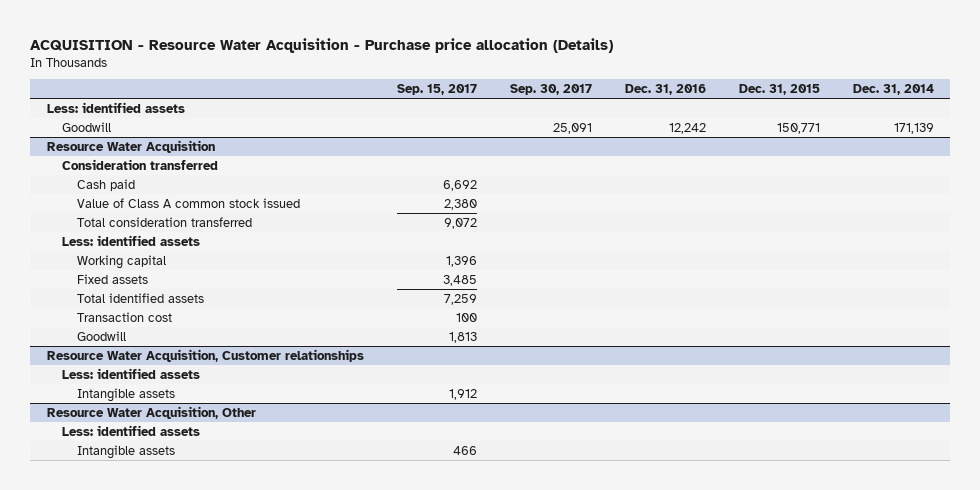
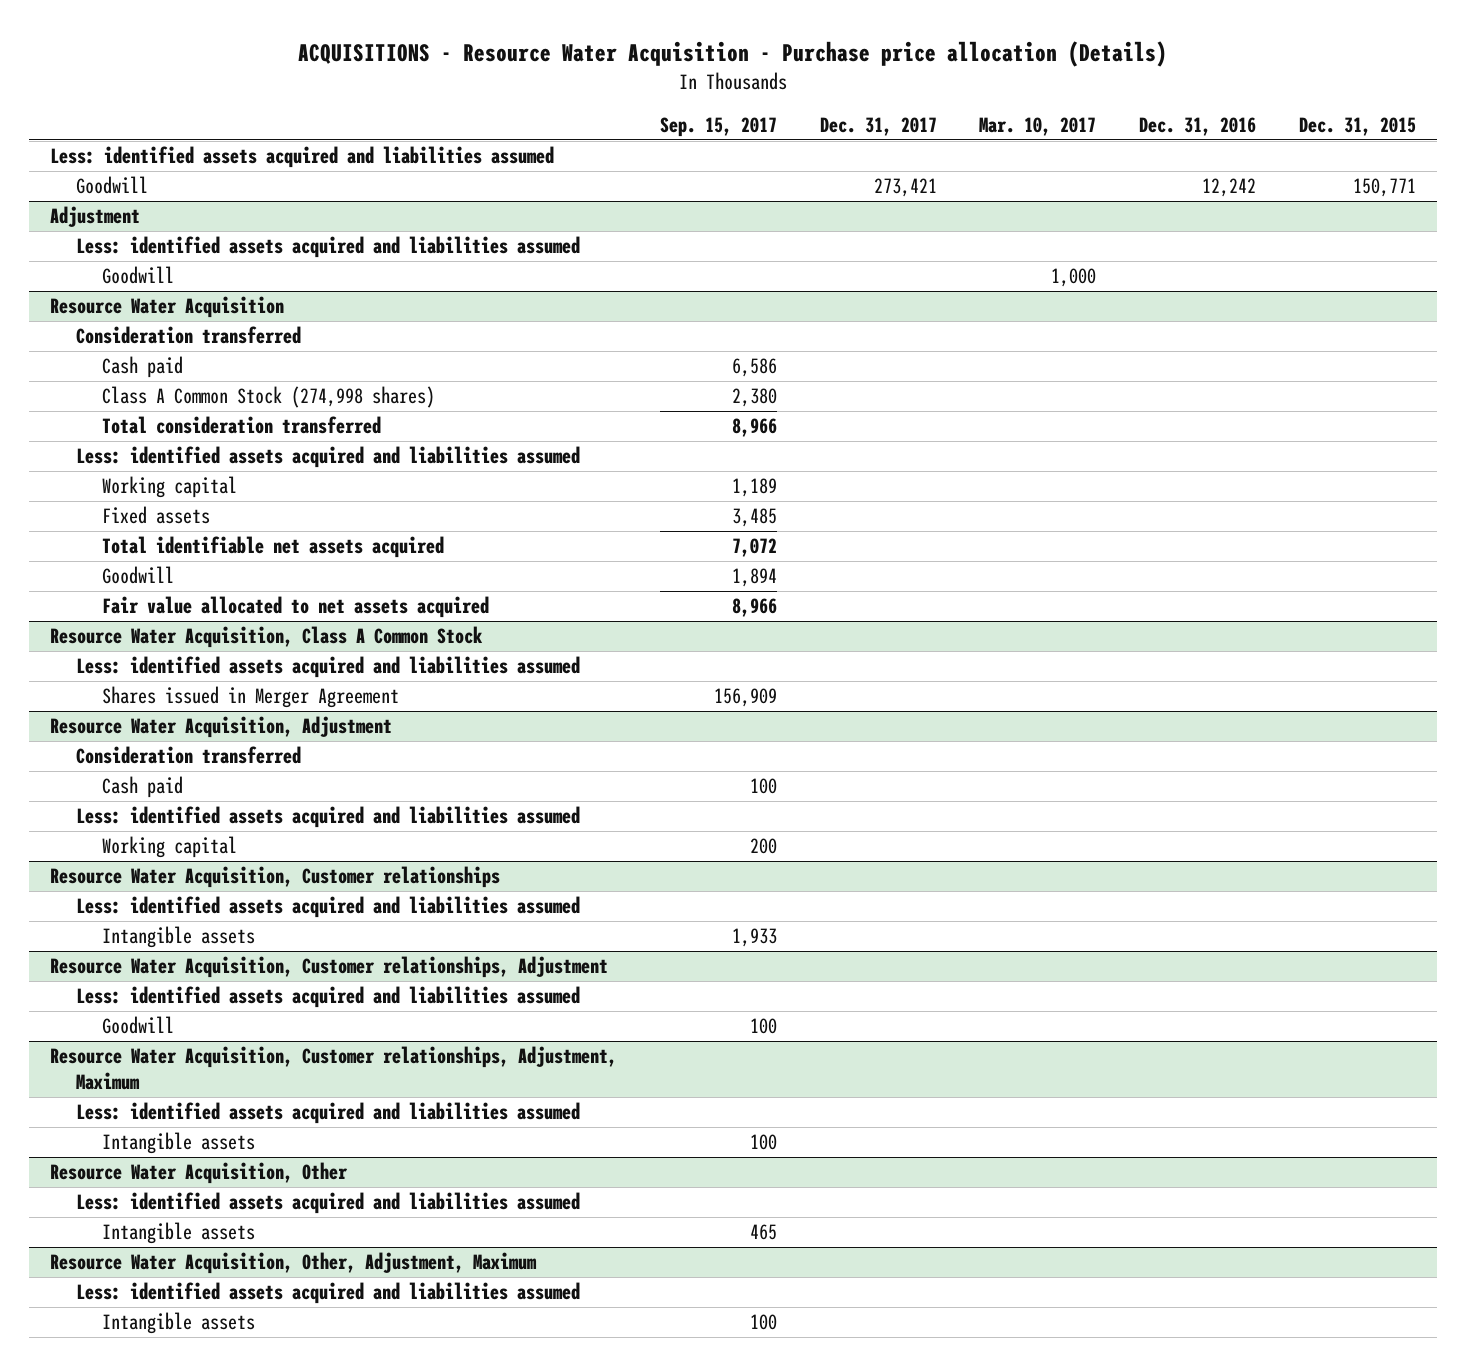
[29,37,613,53] ACQUISITION - Resource Water Acquisition - Purchase price allocation (Details) -> [297,40,1167,67] ACQUISITIONS - Resource Water Acquisition - Purchase price allocation (Details)
[509,83,592,95] Sep. 30, 2017 -> none
[852,83,934,95] Dec. 31, 2014 -> none
none -> [819,116,937,136] Dec. 31, 2017
none -> [979,116,1097,136] Mar. 10, 2017
[46,101,185,113] Less: identified assets -> [49,146,554,169] Less: identified assets acquired and liabilities assumed
none -> [49,206,140,228] Adjustment
none -> [75,236,580,259] Less: identified assets acquired and liabilities assumed
none -> [101,266,174,285] Goodwill
[442,179,477,191] 6,692 -> [731,358,777,378] 6,586
[77,197,301,208] Value of Class A common stock issued -> [101,386,435,409] Class A Common Stock (274,998 shares)
[443,217,477,229] 9,072 -> [731,418,777,438] 8,966
[61,234,200,246] Less: identified assets -> [75,446,580,469] Less: identified assets acquired and liabilities assumed
[445,255,477,267] 1,396 -> [731,478,777,498] 1,189
[77,311,173,322] Transaction cost -> none
[77,292,205,303] Total identified assets -> [101,536,444,559] Total identifiable net assets acquired
[443,293,477,305] 7,259 -> [731,538,777,558] 7,072
[448,331,477,343] 1,813 -> [731,568,777,588] 1,894
none -> [101,596,489,619] Fair value allocated to net assets acquired
none -> [49,626,483,649] Resource Water Acquisition, Class A Common Stock
none -> [75,656,580,679] Less: identified assets acquired and liabilities assumed
none -> [101,686,399,709] Shares issued in Merger Agreement
none -> [49,716,392,739] Resource Water Acquisition, Adjustment
none -> [75,746,301,765] Consideration transferred
none -> [101,776,183,799] Cash paid
none -> [75,806,580,829] Less: identified assets acquired and liabilities assumed
none -> [101,836,237,859] Working capital
[61,367,200,379] Less: identified assets -> [75,896,580,919] Less: identified assets acquired and liabilities assumed
[448,388,477,400] 1,912 -> [731,928,777,948] 1,933
none -> [49,956,608,979] Resource Water Acquisition, Customer relationships, Adjustment
none -> [75,986,580,1009] Less: identified assets acquired and liabilities assumed
none -> [101,1016,174,1035] Goodwill
none -> [49,1046,617,1090] Resource Water Acquisition, Customer relationships, Adjustment, Maximum
none -> [75,1102,580,1125] Less: identified assets acquired and liabilities assumed
none -> [101,1132,255,1155] Intangible assets
[61,424,200,436] Less: identified assets -> [75,1192,580,1215] Less: identified assets acquired and liabilities assumed
[452,445,477,455] 466 -> [749,1224,777,1241] 465
none -> [49,1252,537,1275] Resource Water Acquisition, Other, Adjustment, Maximum
none -> [75,1282,580,1305] Less: identified assets acquired and liabilities assumed
none -> [101,1312,255,1335] Intangible assets

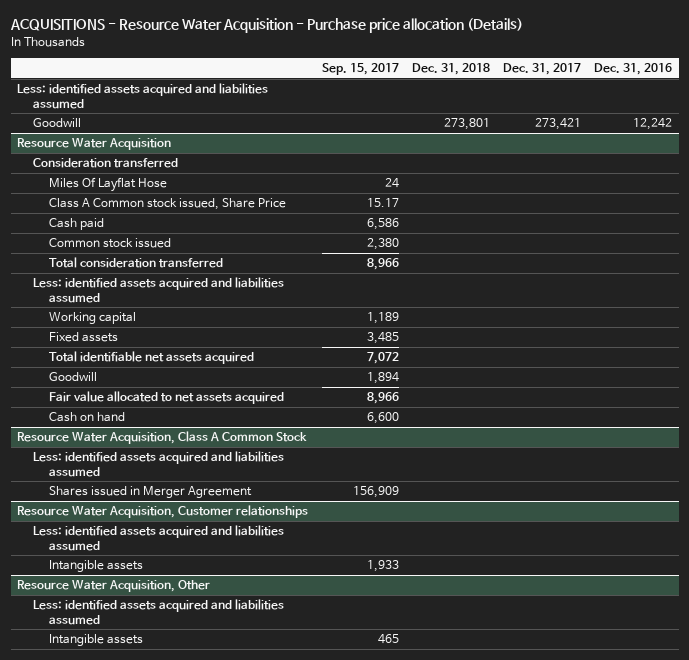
[979,116,1097,136] Mar. 10, 2017 -> none
[1298,116,1416,136] Dec. 31, 2015 -> none
none -> [411,63,490,76] Dec. 31, 2018
[49,206,140,228] Adjustment -> none
[75,236,580,259] Less: identified assets acquired and liabilities assumed -> none
[101,266,174,285] Goodwill -> none
none -> [48,177,167,193] Miles Of Layflat Hose
none -> [48,198,286,211] Class A Common stock issued, Share Price
[101,386,435,409] Class A Common Stock (274,998 shares) -> [48,238,171,249] Common stock issued
none -> [48,412,125,423] Cash on hand
[49,716,392,739] Resource Water Acquisition, Adjustment -> none
[75,746,301,765] Consideration transferred -> none
[101,776,183,799] Cash paid -> none
[75,806,580,829] Less: identified assets acquired and liabilities assumed -> none
[101,836,237,859] Working capital -> none
[49,956,608,979] Resource Water Acquisition, Customer relationships, Adjustment -> none
[75,986,580,1009] Less: identified assets acquired and liabilities assumed -> none
[101,1016,174,1035] Goodwill -> none
[49,1046,617,1090] Resource Water Acquisition, Customer relationships, Adjustment, Maximum -> none
[75,1102,580,1125] Less: identified assets acquired and liabilities assumed -> none
[101,1132,255,1155] Intangible assets -> none
[49,1252,537,1275] Resource Water Acquisition, Other, Adjustment, Maximum -> none
[75,1282,580,1305] Less: identified assets acquired and liabilities assumed -> none
[101,1312,255,1335] Intangible assets -> none

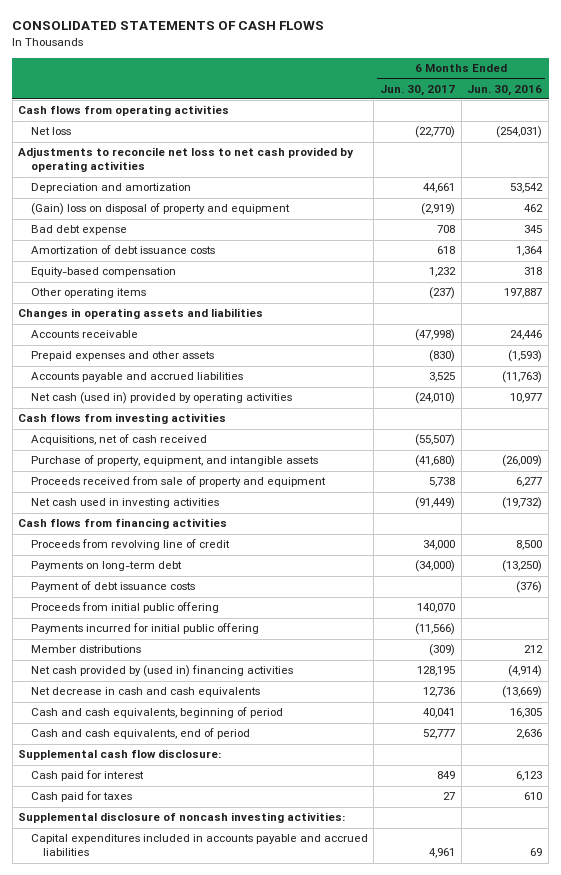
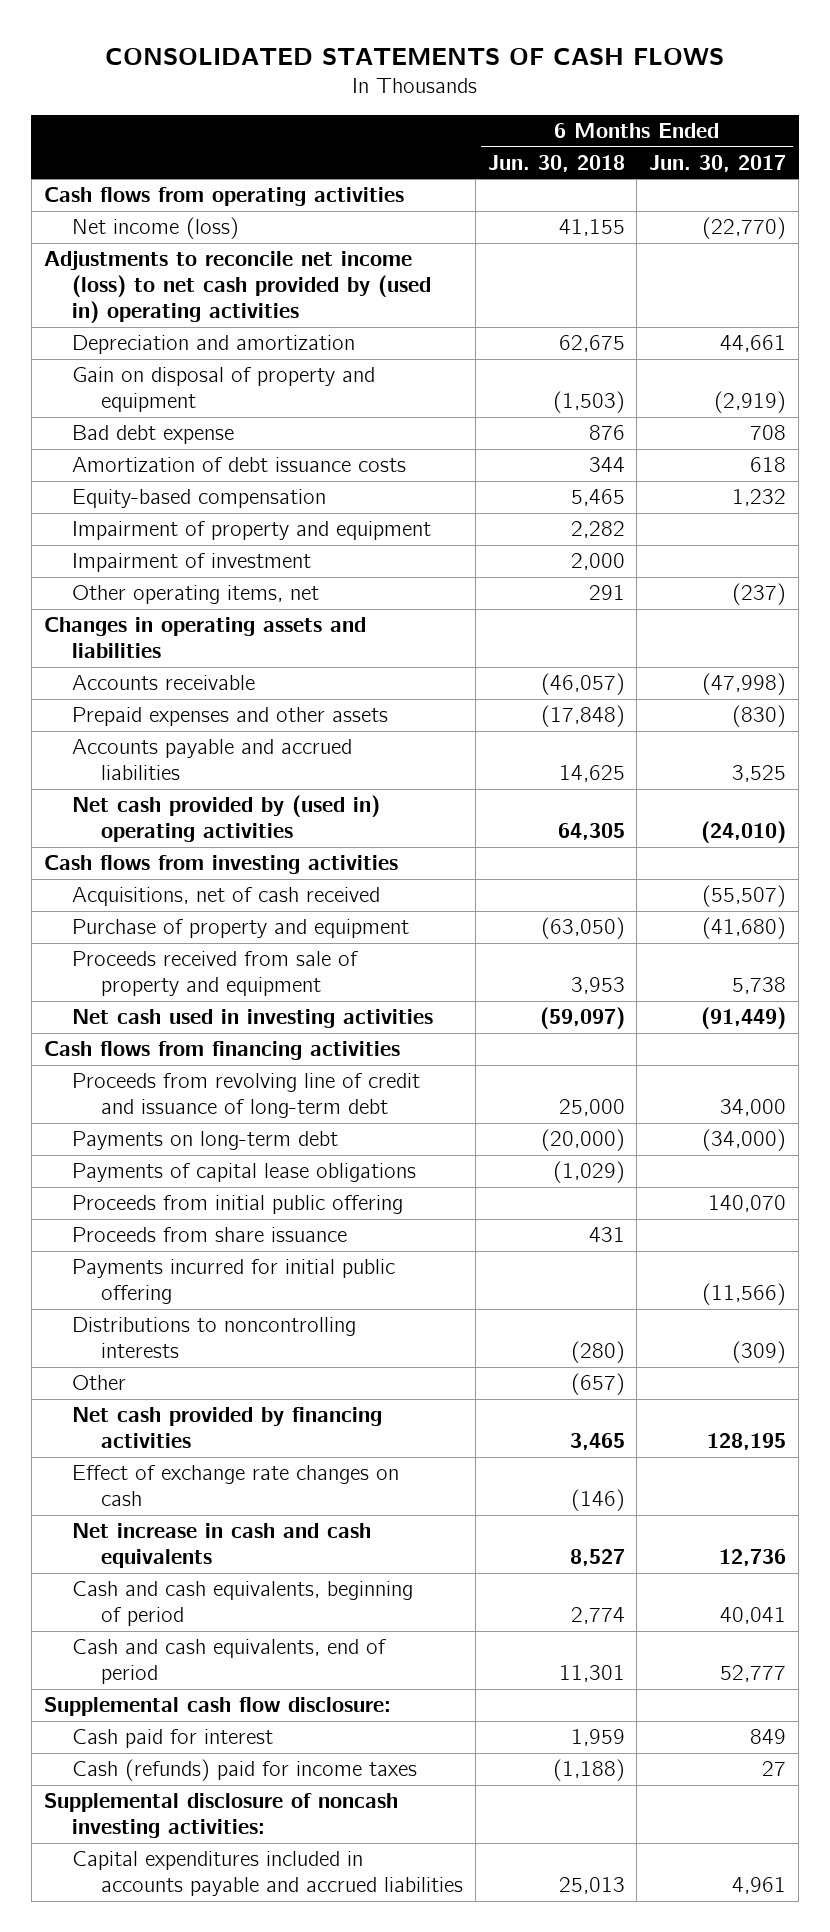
[467,84,543,96] Jun. 30, 2016 -> none
none -> [487,154,625,172] Jun. 30, 2018
[30,127,71,136] Net loss -> [72,217,240,240] Net income (loss)
[18,147,355,173] Adjustments to reconcile net loss to net cash provided by operating activities -> [43,251,432,324] Adjustments to reconcile net income (loss) to net cash provided by (used in) operating activities
[30,203,290,216] (Gain) loss on disposal of property and equipment -> [72,367,376,413] Gain on disposal of property and equipment
none -> [72,521,432,541] Impairment of property and equipment
none -> [72,553,312,573] Impairment of investment
[30,288,146,299] Other operating items -> [72,585,320,605] Other operating items, net
[30,392,292,405] Net cash (used in) provided by operating activities -> [72,795,381,843] Net cash provided by (used in) operating activities
[30,455,318,467] Purchase of property, equipment, and intangible assets -> [72,919,410,939] Purchase of property and equipment
[30,539,230,551] Proceeds from revolving line of credit -> [72,1073,421,1119] Proceeds from revolving line of credit and issuance of long-term debt
[30,581,195,593] Payment of debt issuance costs -> none
none -> [72,1163,417,1183] Payments of capital lease obligations
none -> [72,1227,348,1243] Proceeds from share issuance
[30,645,141,654] Member distributions -> none
none -> [72,1317,357,1359] Distributions to noncontrolling interests
none -> [72,1375,127,1391] Other
[30,665,293,678] Net cash provided by (used in) financing activities -> [72,1407,383,1449] Net cash provided by financing activities
none -> [72,1465,400,1507] Effect of exchange rate changes on cash
[30,687,260,698] Net decrease in cash and cash equivalents -> [72,1523,372,1569] Net increase in cash and cash equivalents
[30,791,132,803] Cash paid for taxes -> [72,1759,418,1782] Cash (refunds) paid for income taxes

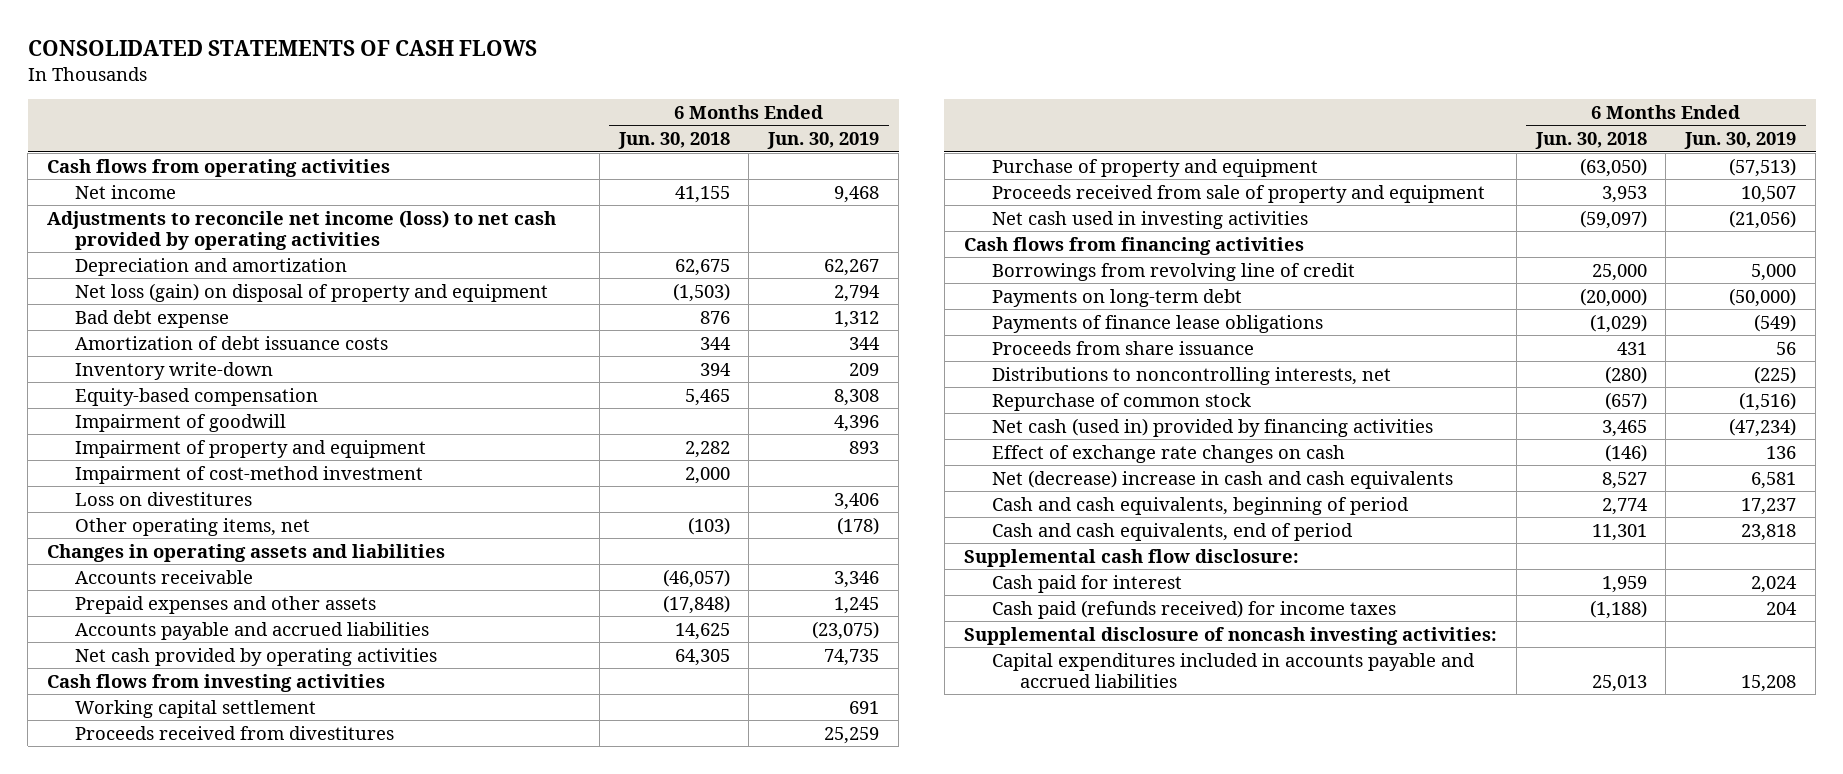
[649,154,787,172] Jun. 30, 2017 -> none
none -> [767,132,880,150] Jun. 30, 2019
[72,217,240,240] Net income (loss) -> [74,184,176,199] Net income
[43,251,432,324] Adjustments to reconcile net income (loss) to net cash provided by (used in) operating activities -> [46,209,556,250] Adjustments to reconcile net income (loss) to net cash provided by operating activities
[72,367,376,413] Gain on disposal of property and equipment -> [74,282,548,302] Net loss (gain) on disposal of property and equipment
none -> [74,361,273,380] Inventory write-down
none -> [74,413,286,432] Impairment of goodwill
[72,553,312,573] Impairment of investment -> [74,465,423,484] Impairment of cost-method investment
none -> [74,491,252,506] Loss on divestitures
[588,585,625,601] 291 -> [687,516,730,535] (103)
[72,795,381,843] Net cash provided by (used in) operating activities -> [74,647,437,666] Net cash provided by operating activities
[72,887,381,907] Acquisitions, net of cash received -> none
none -> [74,699,316,718] Working capital settlement
none -> [74,725,394,740] Proceeds received from divestitures
[72,1073,421,1119] Proceeds from revolving line of credit and issuance of long-term debt -> [991,262,1355,281] Borrowings from revolving line of credit
[72,1195,404,1215] Proceeds from initial public offering -> none
[72,1163,417,1183] Payments of capital lease obligations -> [991,314,1323,333] Payments of finance lease obligations
[72,1259,396,1305] Payments incurred for initial public offering -> none
[72,1317,357,1359] Distributions to noncontrolling interests -> [991,366,1391,385] Distributions to noncontrolling interests, net
[72,1375,127,1391] Other -> [991,392,1251,411] Repurchase of common stock
[72,1407,383,1449] Net cash provided by financing activities -> [991,417,1433,437] Net cash (used in) provided by financing activities
[72,1523,372,1569] Net increase in cash and cash equivalents -> [991,469,1453,489] Net (decrease) increase in cash and cash equivalents
[72,1759,418,1782] Cash (refunds) paid for income taxes -> [991,599,1396,619] Cash paid (refunds received) for income taxes

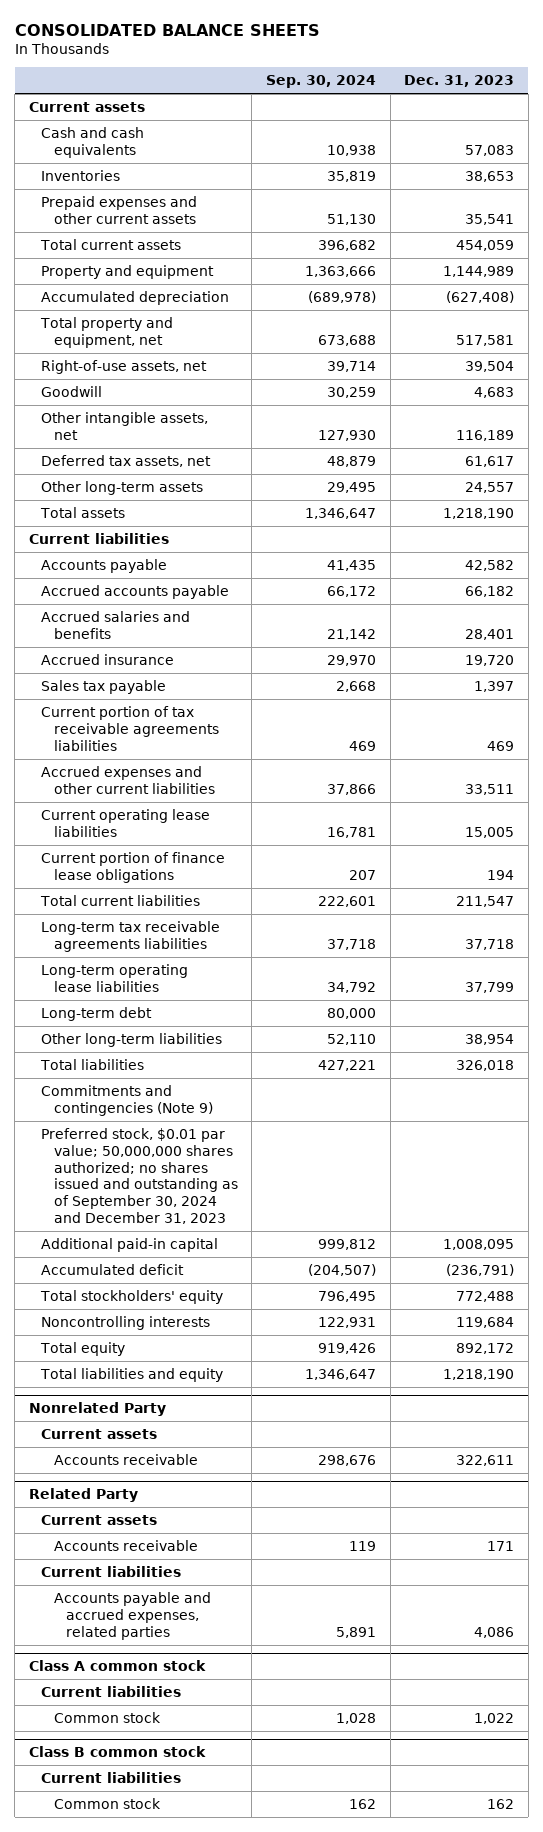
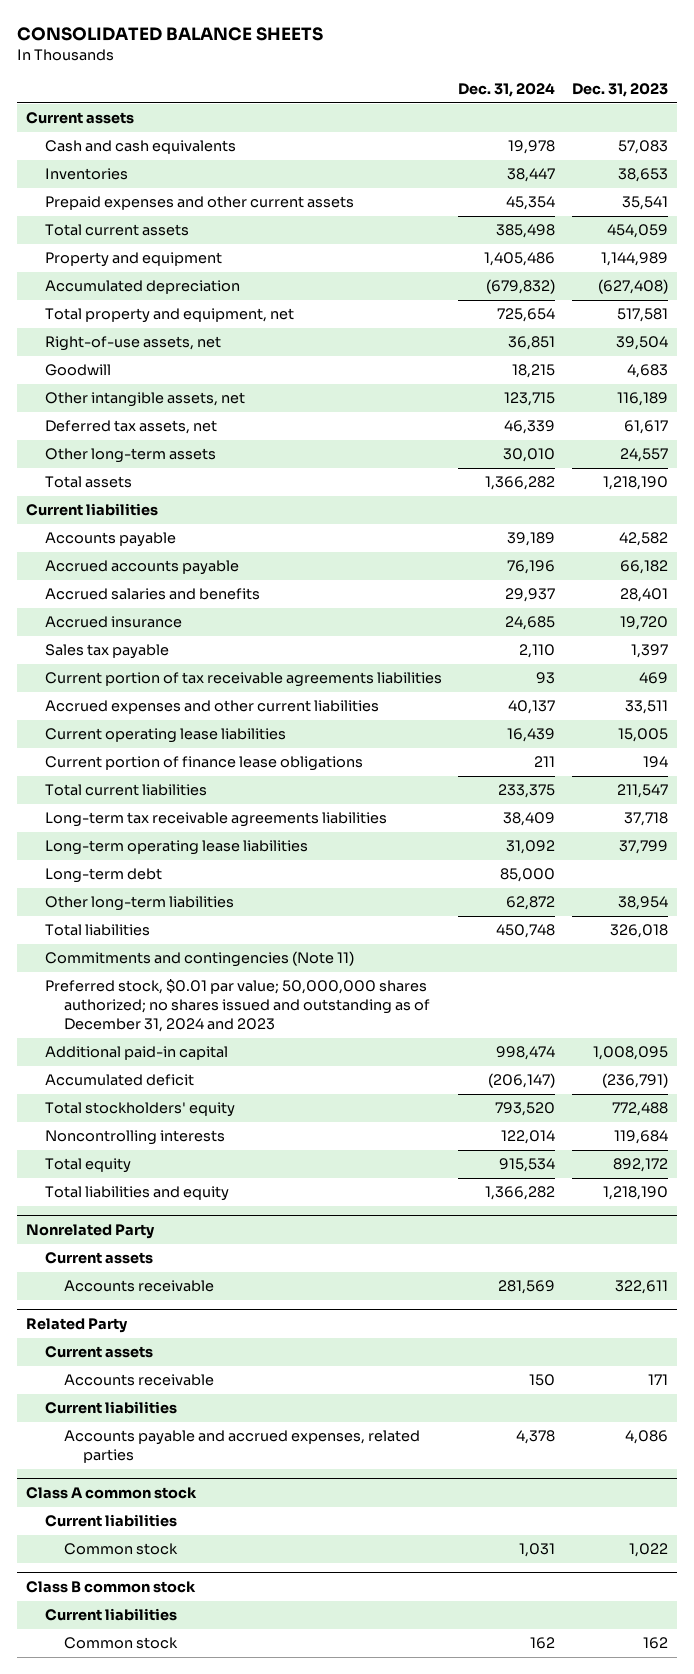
[265,75,376,89] Sep. 30, 2024 -> none
none -> [458,83,556,98] Dec. 31, 2024
[41,1084,213,1116] Commitments and contingencies (Note 9) -> [44,951,354,968] Commitments and contingencies (Note 11)
[41,1127,238,1225] Preferred stock, $0.01 par value; 50,000,000 shares authorized; no shares issued and outstanding as of September 30, 2024 and December 31, 2023 -> [44,979,430,1033] Preferred stock, $0.01 par value; 50,000,000 shares authorized; no shares issued and outstanding as of December 31, 2024 and 2023

